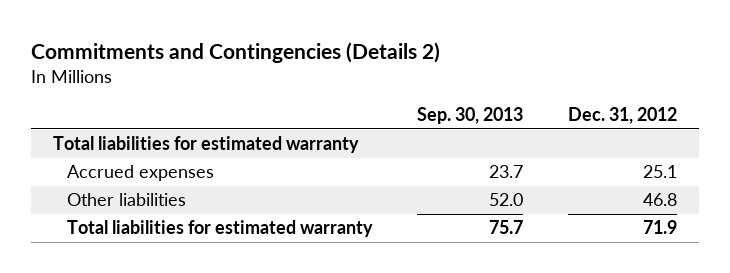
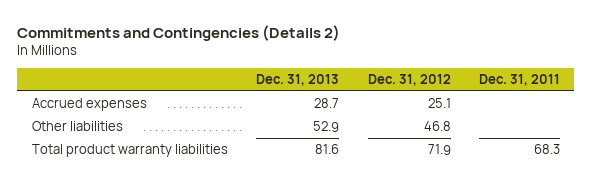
[417,107,524,125] Sep. 30, 2013 -> none
none -> [256,74,340,87] Dec. 31, 2013
none -> [479,74,561,87] Dec. 31, 2011
[52,136,359,154] Total liabilities for estimated warranty -> none
[66,220,373,238] Total liabilities for estimated warranty -> [31,144,228,158] Total product warranty liabilities

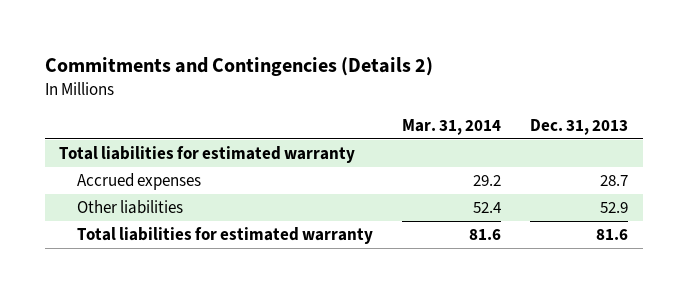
[367,74,451,87] Dec. 31, 2012 -> none
[479,74,561,87] Dec. 31, 2011 -> none
none -> [401,119,501,136] Mar. 31, 2014
none -> [59,146,356,164] Total liabilities for estimated warranty
[31,144,228,158] Total product warranty liabilities -> [76,227,373,245] Total liabilities for estimated warranty

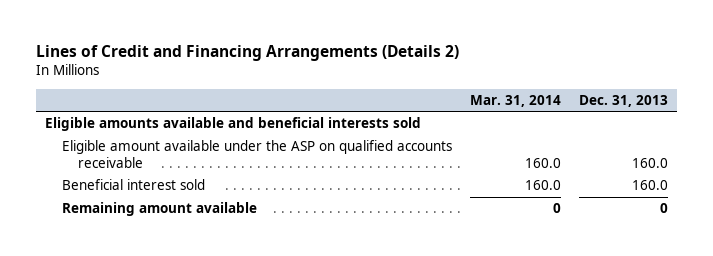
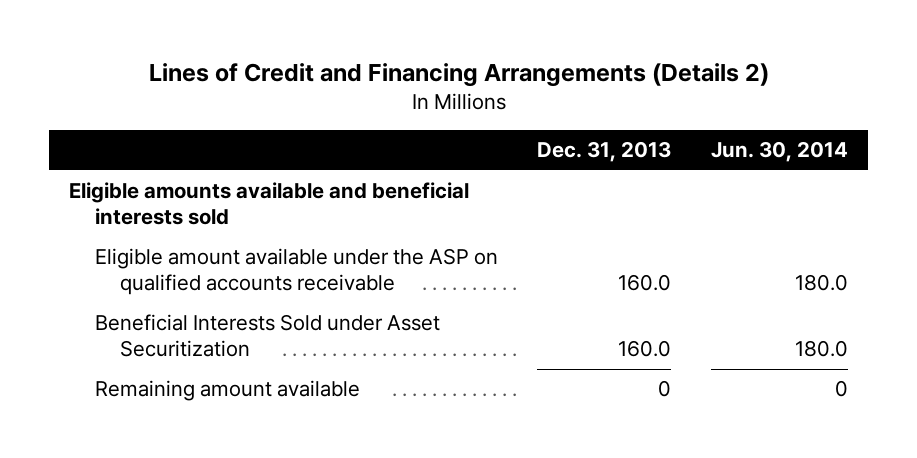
[469,94,561,107] Mar. 31, 2014 -> none
none -> [711,141,849,163] Jun. 30, 2014
[61,179,205,191] Beneficial interest sold -> [94,314,440,358] Beneficial Interests Sold under Asset Securitization

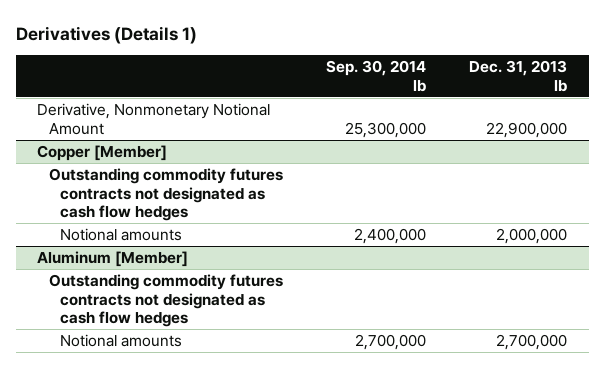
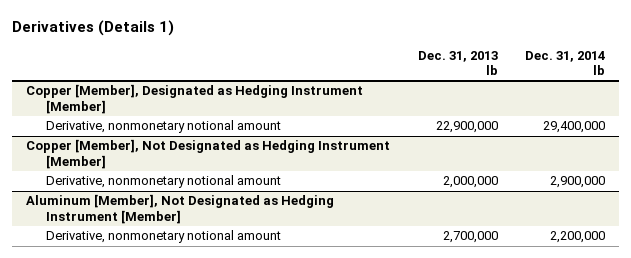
[325,59,426,92] Sep. 30, 2014 lb -> none
none -> [525,50,606,76] Dec. 31, 2014 lb
[37,144,168,161] Copper [Member] -> none
[48,167,283,222] Outstanding commodity futures contracts not designated as cash flow hedges -> none
[37,250,189,267] Aluminum [Member] -> none
[48,273,283,328] Outstanding commodity futures contracts not designated as cash flow hedges -> none
none -> [25,84,363,115] Copper [Member], Designated as Hedging Instrument [Member]
[37,102,271,135] Derivative, Nonmonetary Notional Amount -> [45,120,281,134] Derivative, nonmonetary notional amount
none -> [25,139,390,170] Copper [Member], Not Designated as Hedging Instrument [Member]
[60,227,183,241] Notional amounts -> [45,175,281,189] Derivative, nonmonetary notional amount
none -> [25,194,334,225] Aluminum [Member], Not Designated as Hedging Instrument [Member]
[60,333,183,347] Notional amounts -> [45,230,281,244] Derivative, nonmonetary notional amount

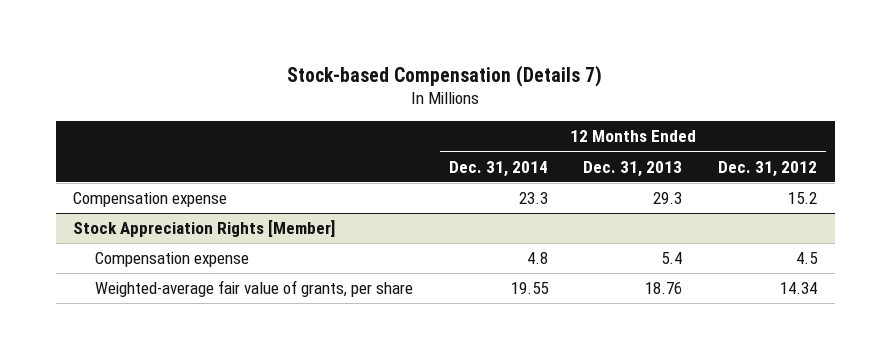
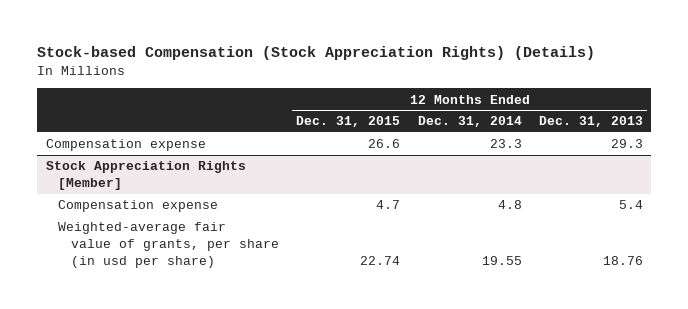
[287,64,603,87] Stock-based Compensation (Details 7) -> [36,46,595,61] Stock-based Compensation (Stock Appreciation Rights) (Details)
[717,160,817,177] Dec. 31, 2012 -> none
none -> [296,116,401,128] Dec. 31, 2015
[95,280,414,298] Weighted-average fair value of grants, per share -> [58,222,279,269] Weighted-average fair value of grants, per share (in usd per share)

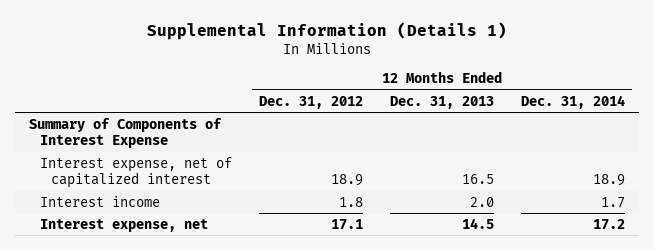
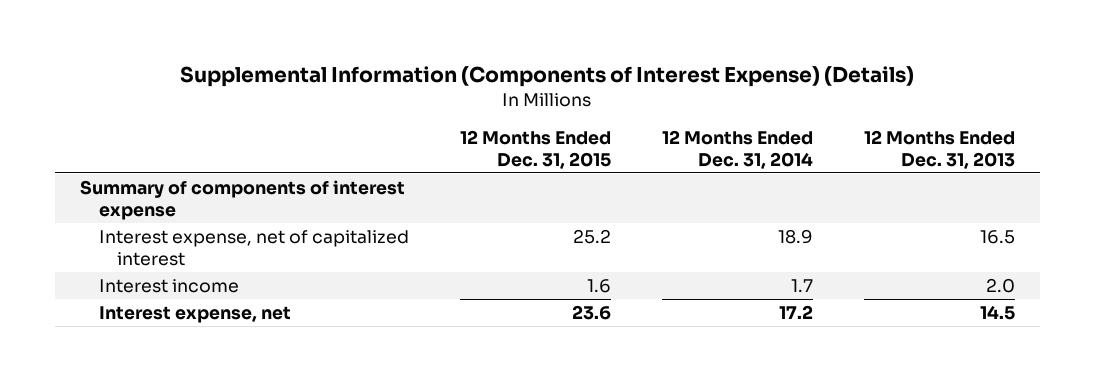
[146,21,507,40] Supplemental Information (Details 1) -> [180,66,915,88] Supplemental Information (Components of Interest Expense) (Details)
[258,95,363,109] Dec. 31, 2012 -> none
none -> [459,129,611,169] 12 Months Ended Dec. 31, 2015
[28,117,222,149] Summary of Components of Interest Expense -> [80,180,406,221] Summary of components of interest expense

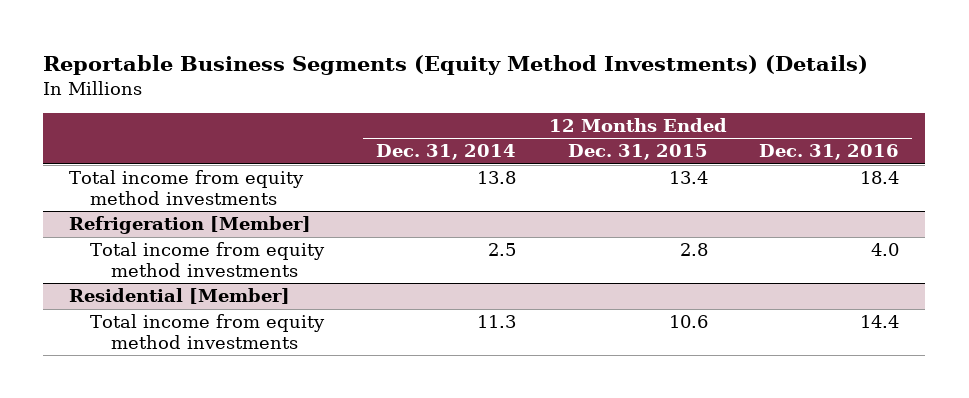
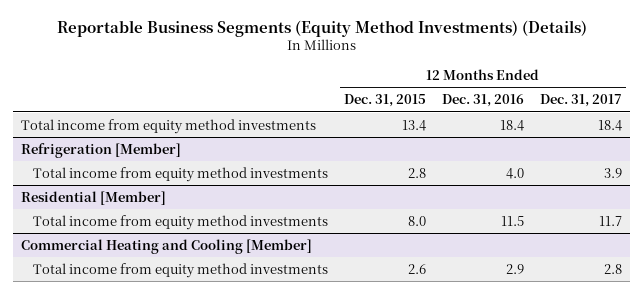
[375,144,516,161] Dec. 31, 2014 -> none
none -> [540,94,623,108] Dec. 31, 2017
[668,315,708,329] 10.6 -> [407,215,426,226] 8.0
[860,315,900,329] 14.4 -> [501,215,525,226] 11.5
none -> [20,238,312,254] Commercial Heating and Cooling [Member]
none -> [32,262,328,278] Total income from equity method investments

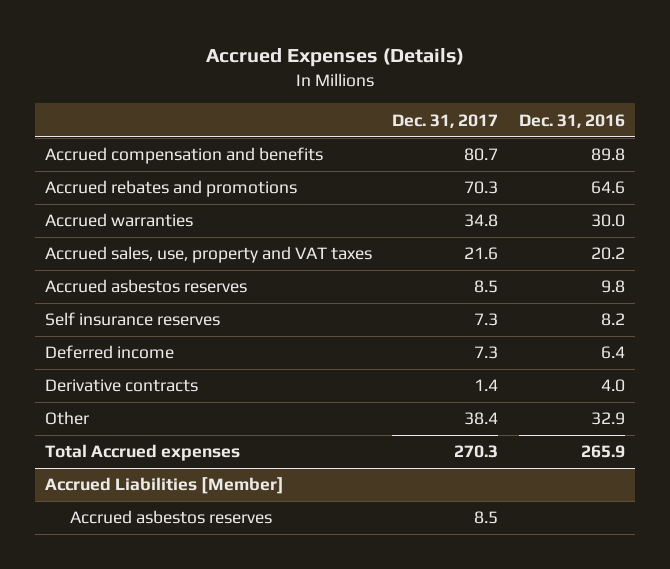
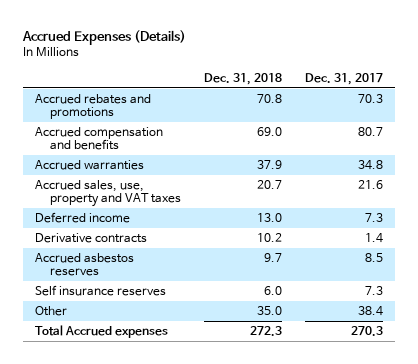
[518,113,625,128] Dec. 31, 2016 -> none
none -> [204,72,283,85] Dec. 31, 2018
[44,147,323,165] Accrued compensation and benefits -> [34,126,163,151] Accrued compensation and benefits
[44,279,247,294] Accrued asbestos reserves -> [34,252,134,277] Accrued asbestos reserves
[44,312,220,327] Self insurance reserves -> [34,284,166,296] Self insurance reserves
[44,477,284,495] Accrued Liabilities [Member] -> none
[69,510,272,525] Accrued asbestos reserves -> none

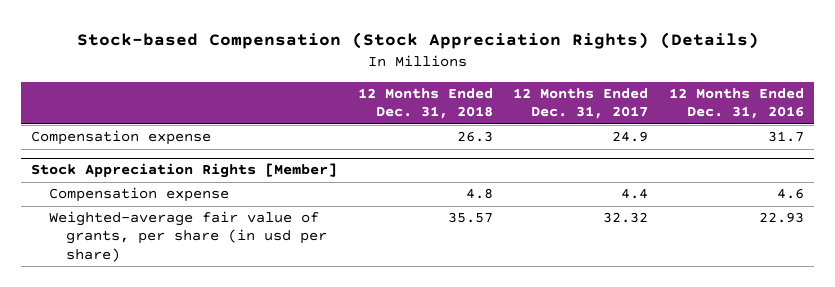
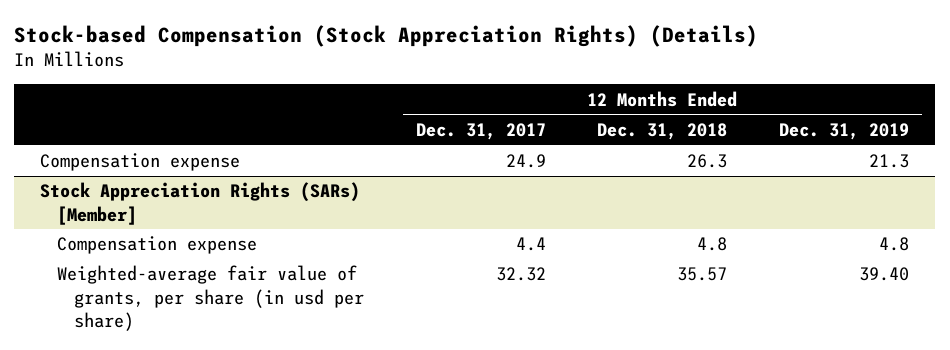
[669,88,805,120] 12 Months Ended Dec. 31, 2016 -> none
none -> [779,123,910,141] Dec. 31, 2019
[31,163,338,179] Stock Appreciation Rights [Member] -> [40,182,361,225] Stock Appreciation Rights (SARs) [Member]

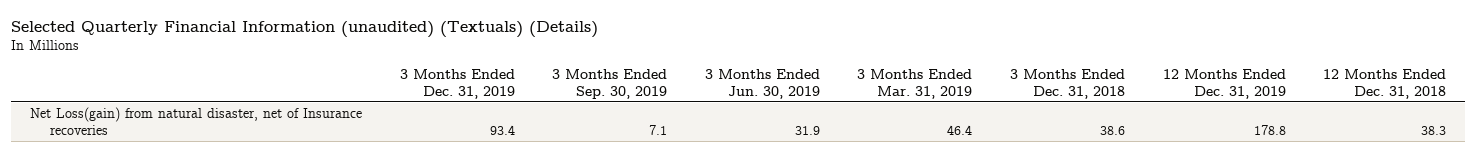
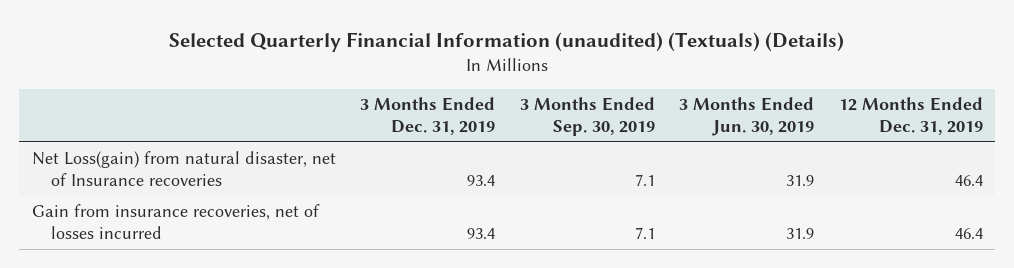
[857,69,973,99] 3 Months Ended Mar. 31, 2019 -> none
[1009,69,1125,99] 3 Months Ended Dec. 31, 2018 -> none
[1323,69,1447,99] 12 Months Ended Dec. 31, 2018 -> none
[1253,125,1286,136] 178.8 -> [954,175,983,187] 46.4
none -> [31,204,320,240] Gain from insurance recoveries, net of losses incurred

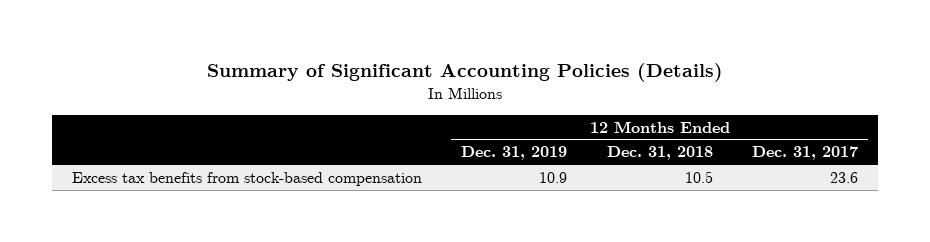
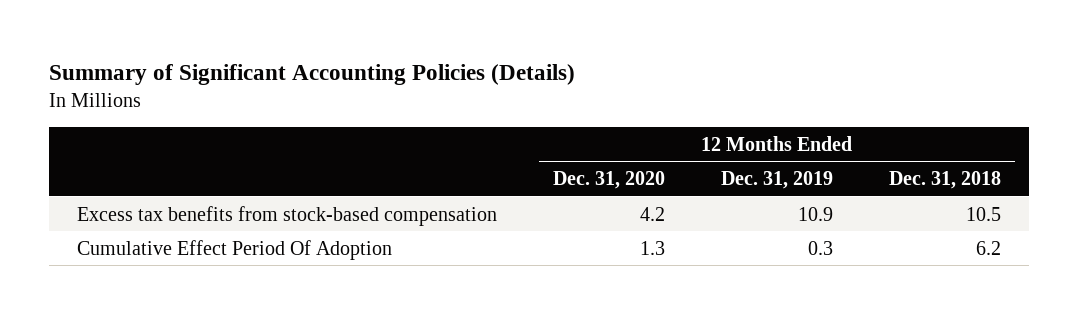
[752,146,859,161] Dec. 31, 2017 -> none
none -> [553,171,666,190] Dec. 31, 2020
none -> [77,239,393,260] Cumulative Effect Period Of Adoption

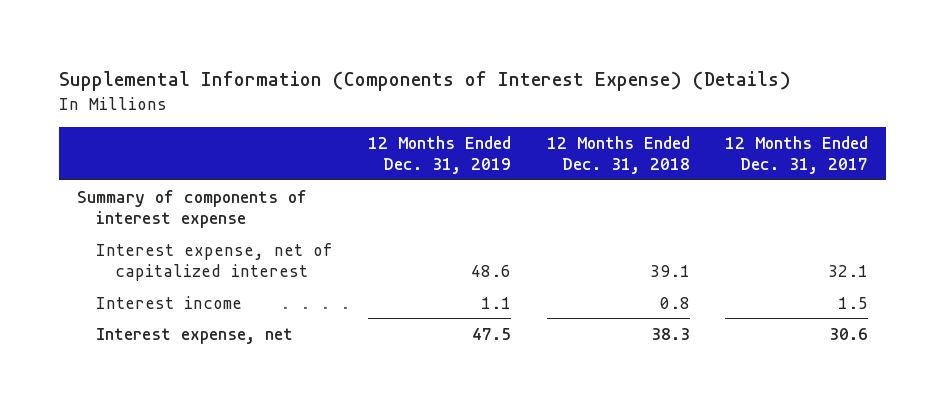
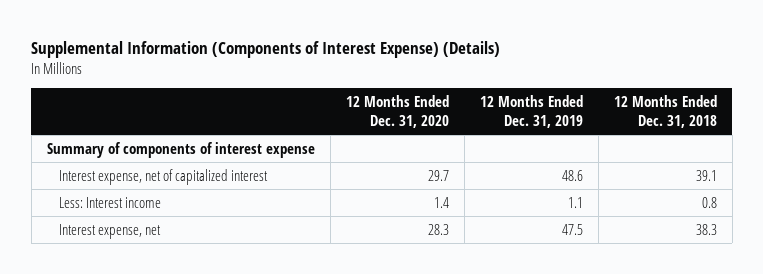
[725,135,869,175] 12 Months Ended Dec. 31, 2017 -> none
none -> [345,95,449,128] 12 Months Ended Dec. 31, 2020
[95,295,242,309] Interest income -> [58,196,161,208] Less: Interest income

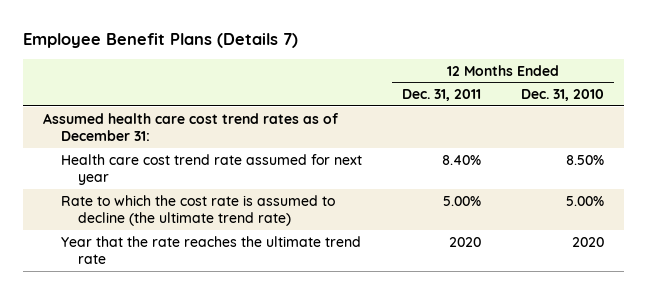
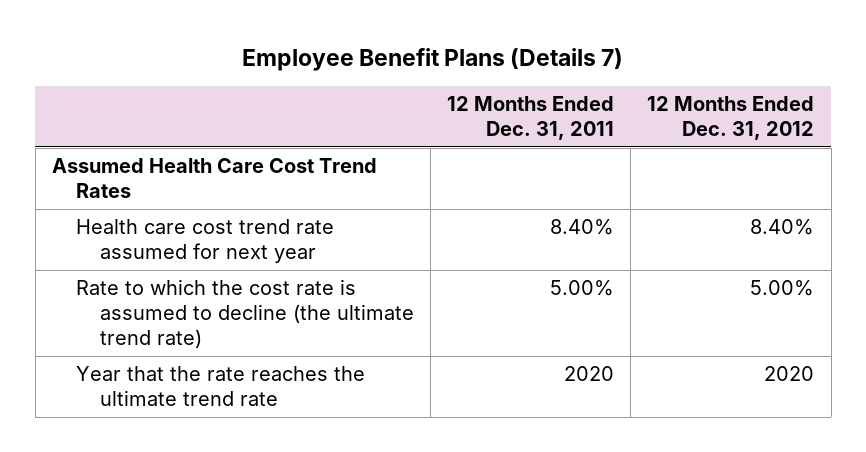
[521,88,605,101] Dec. 31, 2010 -> none
none -> [647,96,815,140] 12 Months Ended Dec. 31, 2012
[42,112,339,142] Assumed health care cost trend rates as of December 31: -> [51,158,377,199] Assumed Health Care Cost Trend Rates

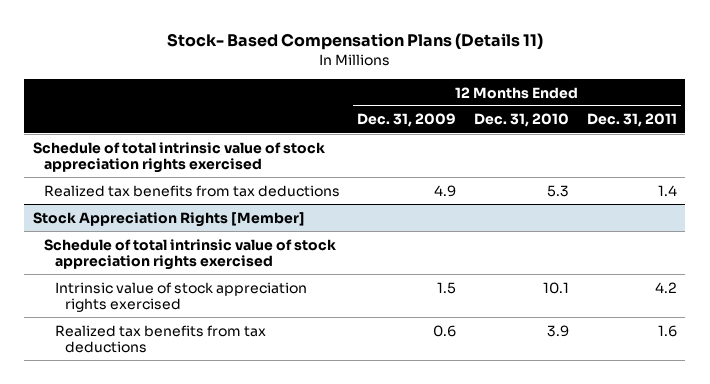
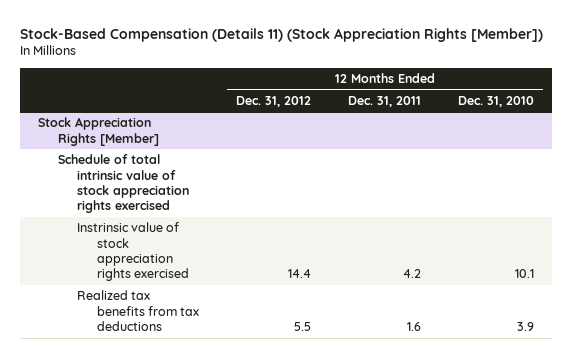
[166,32,543,50] Stock- Based Compensation Plans (Details 11) -> [19,27,543,42] Stock-Based Compensation (Details 11) (Stock Appreciation Rights [Member])
[357,113,457,128] Dec. 31, 2009 -> none
none -> [235,95,311,107] Dec. 31, 2012
[32,141,325,173] Schedule of total intrinsic value of stock appreciation rights exercised -> none
[43,184,340,197] Realized tax benefits from tax deductions -> none
[54,281,307,312] Intrinsic value of stock appreciation rights exercised -> [77,222,190,282] Instrinsic value of stock appreciation rights exercised

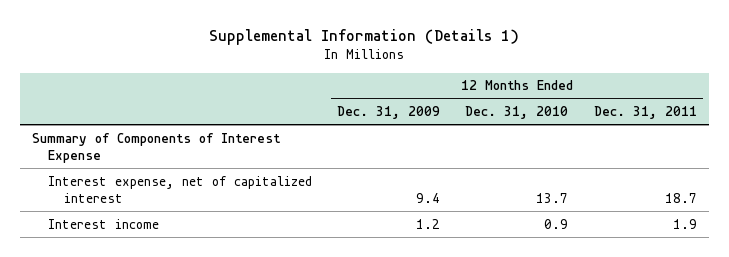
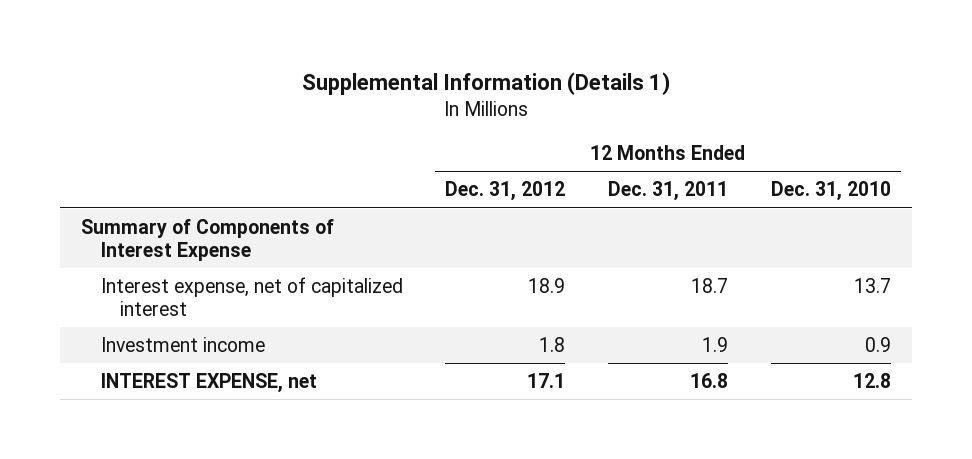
[337,105,441,119] Dec. 31, 2009 -> none
none -> [445,181,566,202] Dec. 31, 2012
[48,218,160,229] Interest income -> [100,336,265,352] Investment income
none -> [100,372,317,393] INTEREST EXPENSE, net

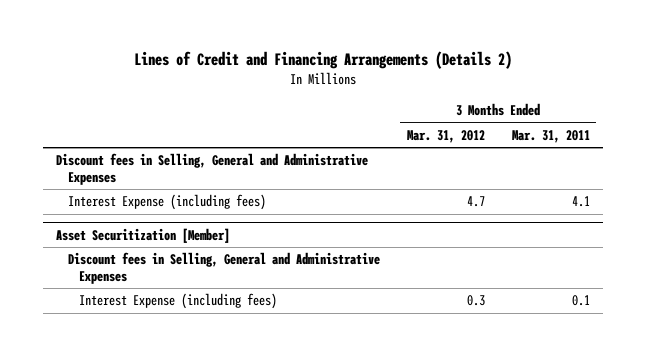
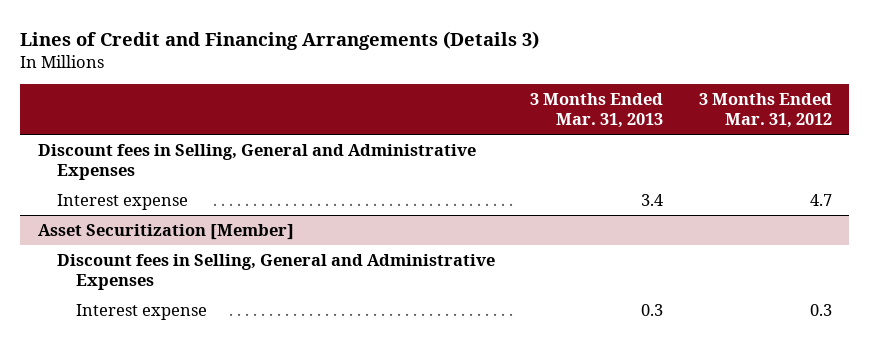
[133,50,512,69] Lines of Credit and Financing Arrangements (Details 2) -> [20,30,540,50] Lines of Credit and Financing Arrangements (Details 3)
[511,129,590,143] Mar. 31, 2011 -> none
none -> [530,92,664,128] 3 Months Ended Mar. 31, 2013
[67,194,266,211] Interest Expense (including fees) -> [56,193,188,210] Interest expense
[78,293,277,310] Interest Expense (including fees) -> [75,303,207,320] Interest expense

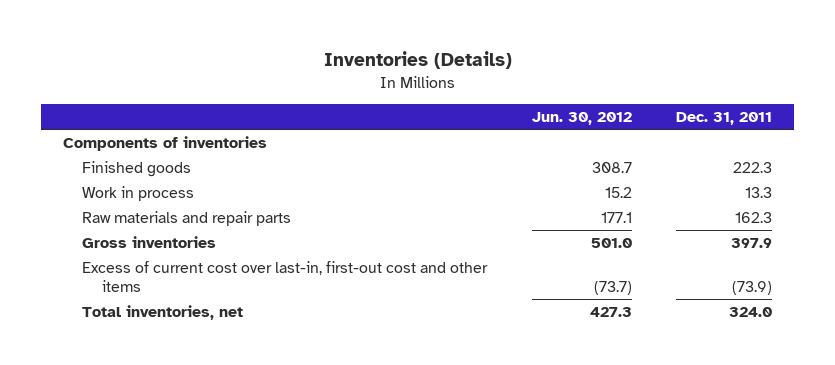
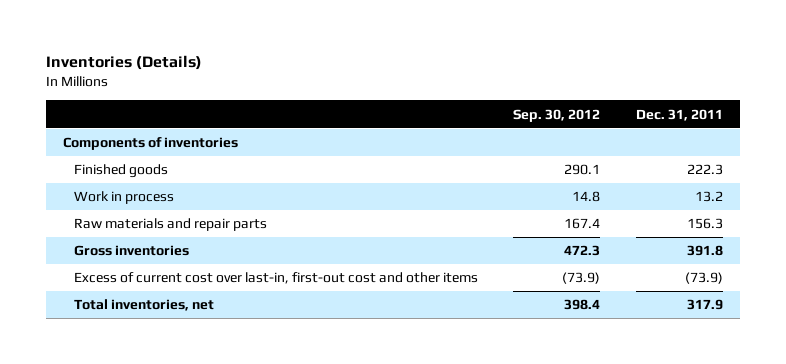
[531,112,632,126] Jun. 30, 2012 -> none
none -> [513,108,601,122] Sep. 30, 2012
[744,187,772,199] 13.3 -> [694,191,723,203] 13.2
[734,212,772,224] 162.3 -> [686,218,723,230] 156.3
[730,238,772,249] 397.9 -> [686,245,723,257] 391.8
[728,307,772,318] 324.0 -> [686,299,723,311] 317.9

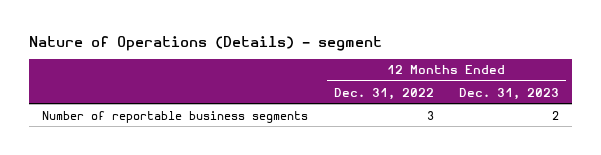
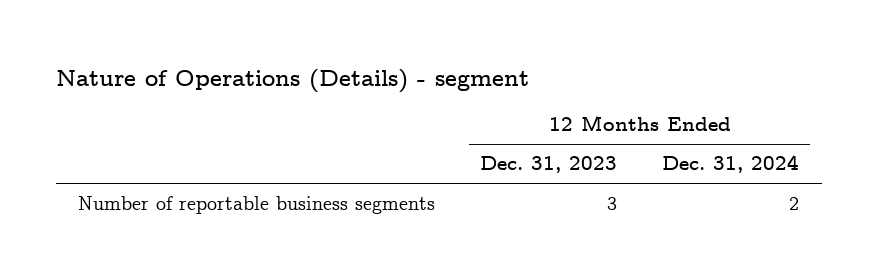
[333,87,434,100] Dec. 31, 2022 -> none
none -> [662,155,800,174] Dec. 31, 2024
[552,110,560,120] 2 -> [607,197,618,211] 3

